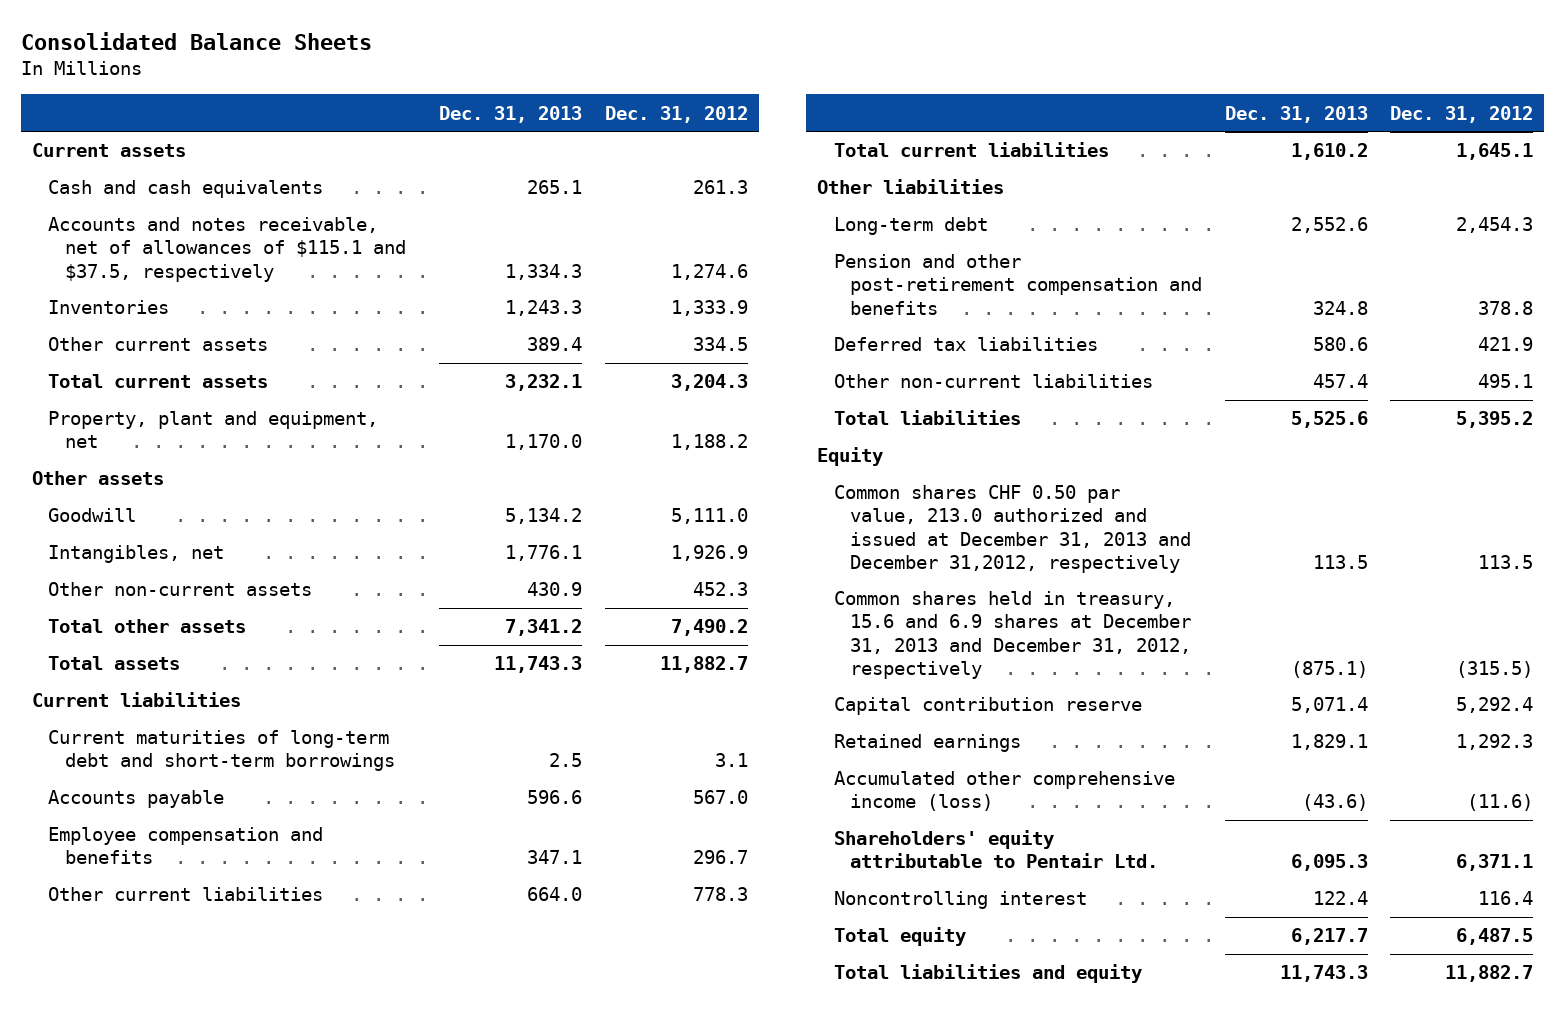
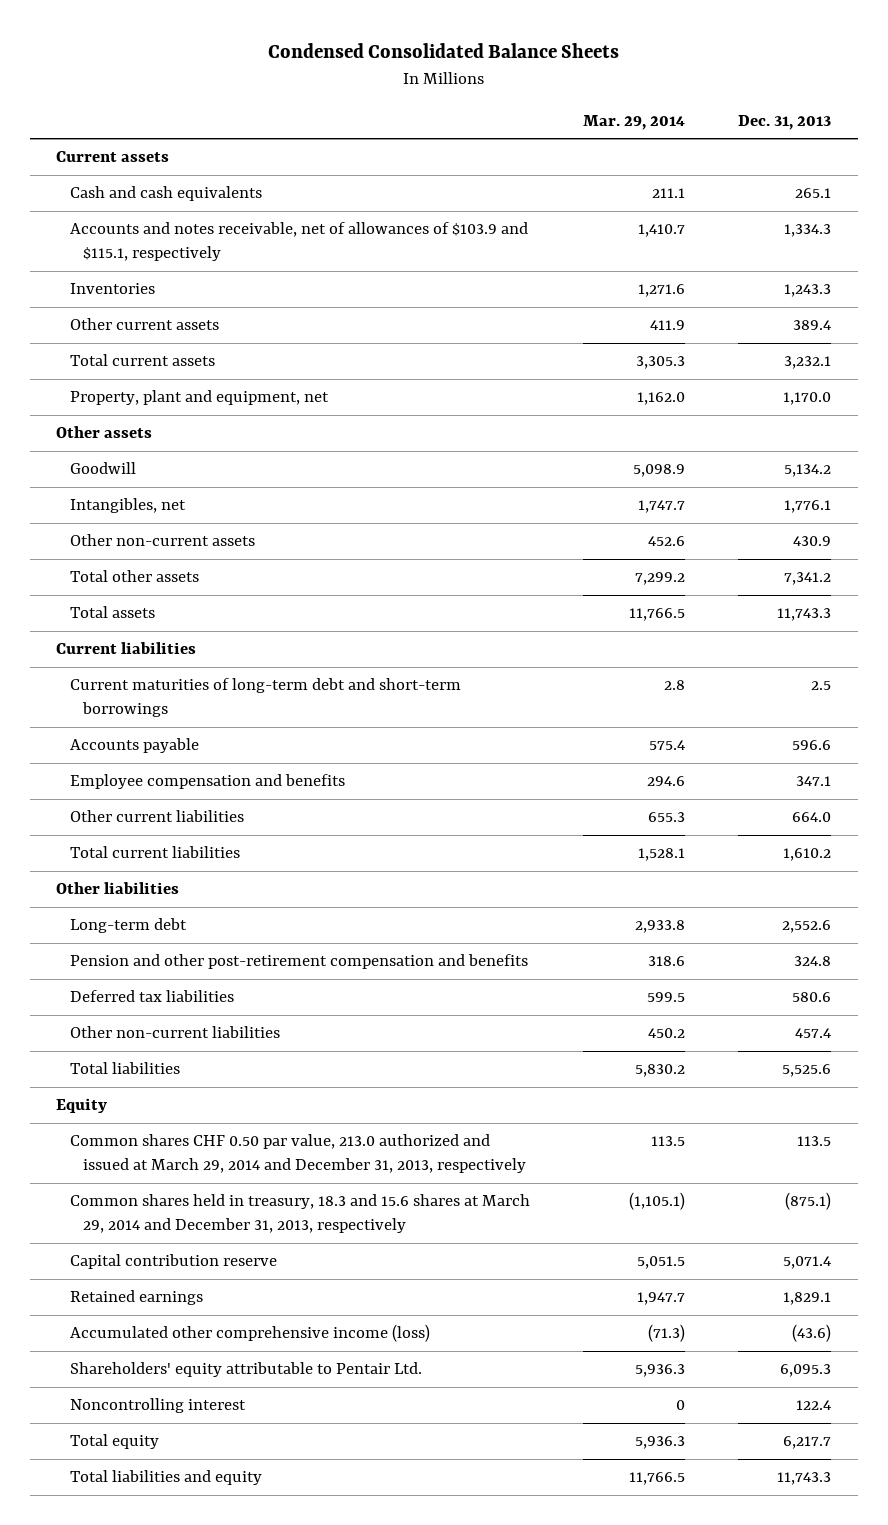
[20,31,372,50] Consolidated Balance Sheets -> [267,43,619,59] Condensed Consolidated Balance Sheets
[604,105,748,123] Dec. 31, 2012 -> none
none -> [583,114,686,130] Mar. 29, 2014
[48,217,407,282] Accounts and notes receivable, net of allowances of $115.1 and $37.5, respectively -> [69,222,528,261] Accounts and notes receivable, net of allowances of $103.9 and $115.1, respectively
[833,485,1192,573] Common shares CHF 0.50 par value, 213.0 authorized and issued at December 31, 2013 and December 31,2012, respectively -> [69,1134,527,1173] Common shares CHF 0.50 par value, 213.0 authorized and issued at March 29, 2014 and December 31, 2013, respectively
[833,591,1192,679] Common shares held in treasury, 15.6 and 6.9 shares at December 31, 2013 and December 31, 2012, respectively -> [69,1194,530,1233] Common shares held in treasury, 18.3 and 15.6 shares at March 29, 2014 and December 31, 2013, respectively

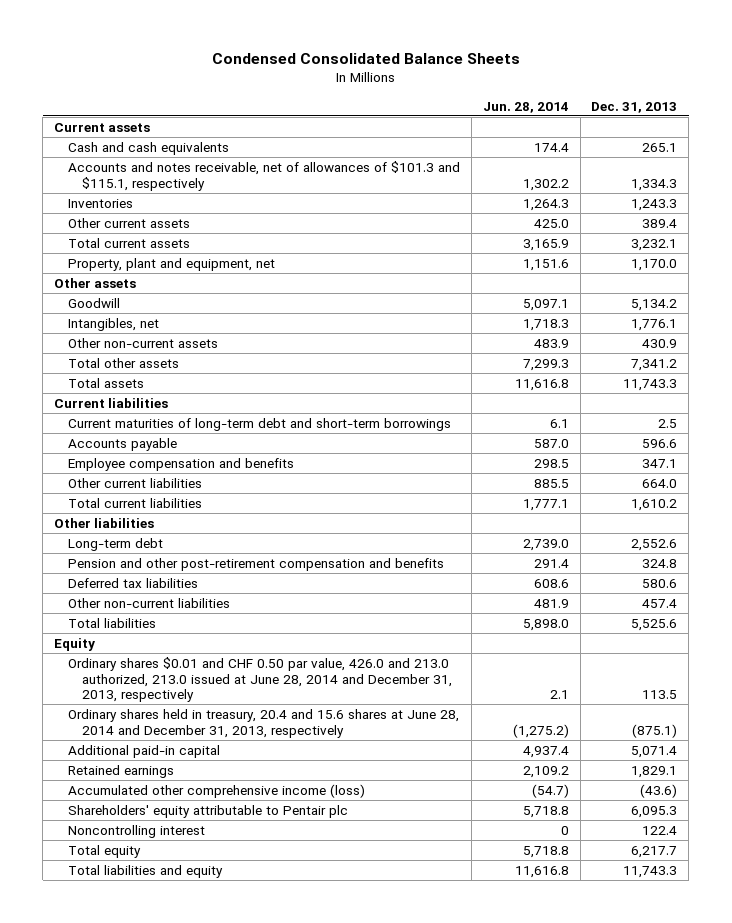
[583,114,686,130] Mar. 29, 2014 -> none
none -> [482,101,569,113] Jun. 28, 2014
[69,222,528,261] Accounts and notes receivable, net of allowances of $103.9 and $115.1, respectively -> [67,160,460,191] Accounts and notes receivable, net of allowances of $101.3 and $115.1, respectively
[69,1134,527,1173] Common shares CHF 0.50 par value, 213.0 authorized and issued at March 29, 2014 and December 31, 2013, respectively -> [67,656,452,703] Ordinary shares $0.01 and CHF 0.50 par value, 426.0 and 213.0 authorized, 213.0 issued at June 28, 2014 and December 31, 2013, respectively
[69,1194,530,1233] Common shares held in treasury, 18.3 and 15.6 shares at March 29, 2014 and December 31, 2013, respectively -> [67,708,459,738] Ordinary shares held in treasury, 20.4 and 15.6 shares at June 28, 2014 and December 31, 2013, respectively
[69,1254,277,1270] Capital contribution reserve -> [67,744,220,758] Additional paid-in capital
[69,1362,422,1378] Shareholders' equity attributable to Pentair Ltd. -> [67,804,348,818] Shareholders' equity attributable to Pentair plc

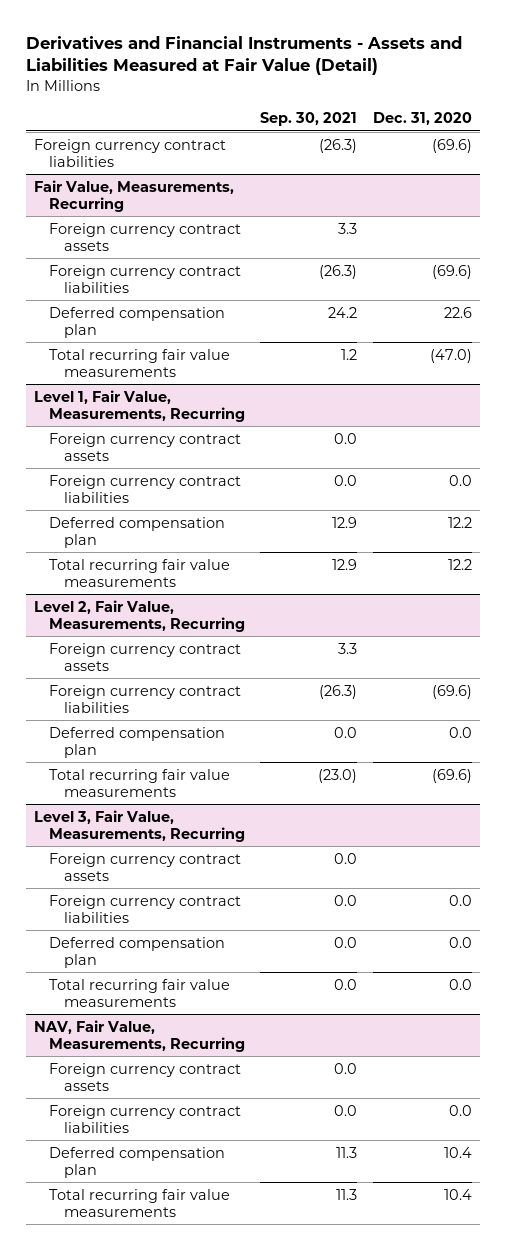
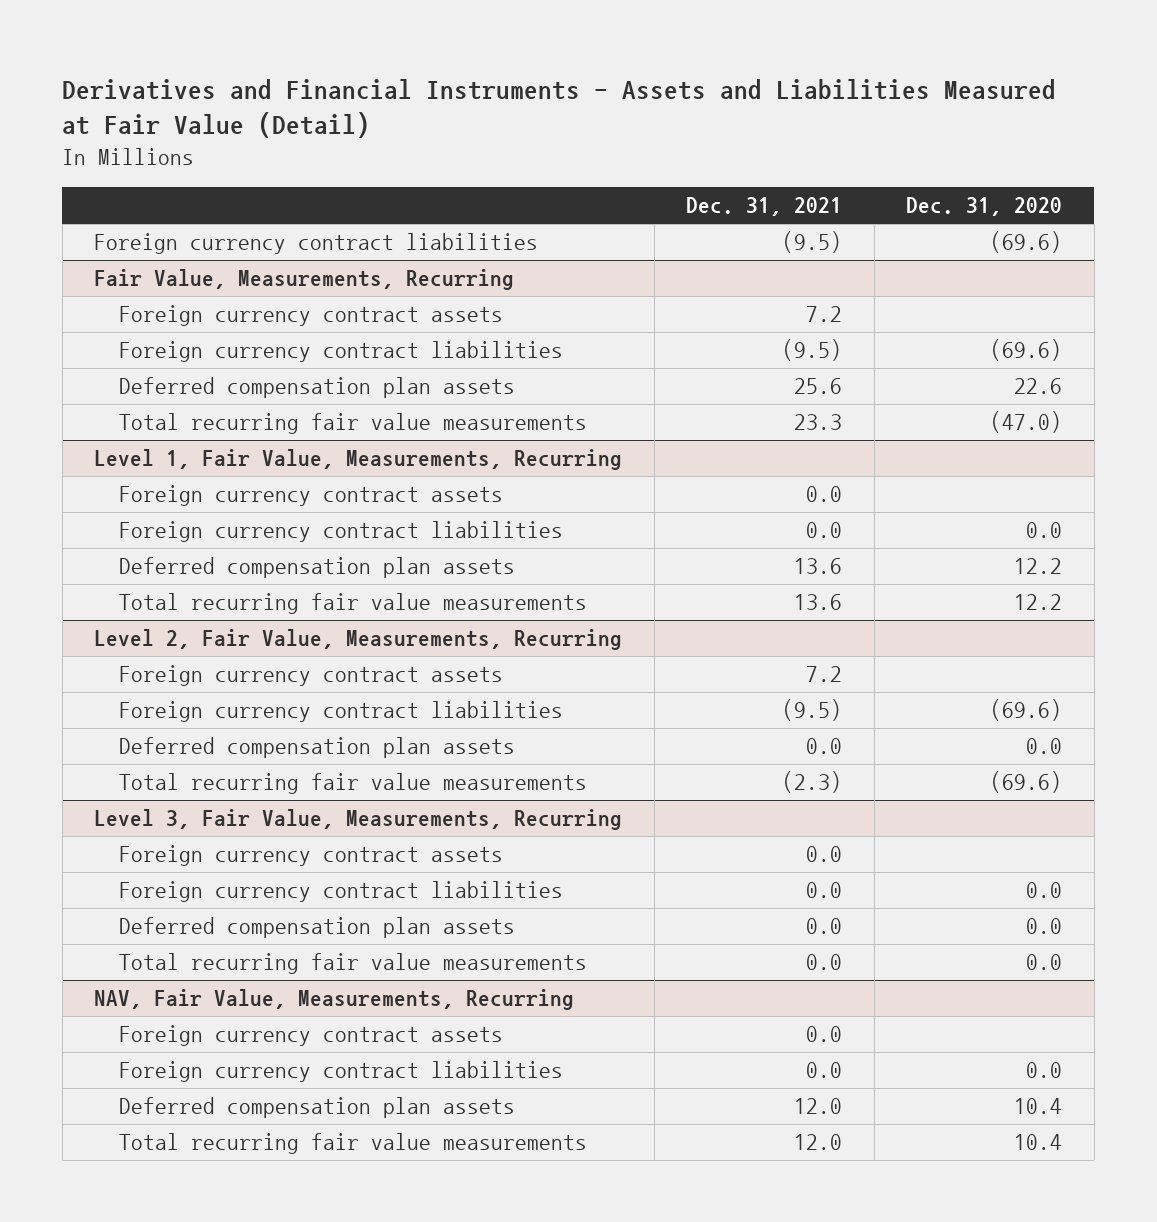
[260,112,358,127] Sep. 30, 2021 -> none
none -> [686,197,843,217] Dec. 31, 2021
[48,306,225,338] Deferred compensation plan -> [118,377,515,399] Deferred compensation plan assets
[48,516,225,548] Deferred compensation plan -> [118,557,515,579] Deferred compensation plan assets
[48,726,225,758] Deferred compensation plan -> [118,737,515,759] Deferred compensation plan assets
[48,936,225,968] Deferred compensation plan -> [118,917,515,939] Deferred compensation plan assets
[48,1146,225,1178] Deferred compensation plan -> [118,1097,515,1119] Deferred compensation plan assets

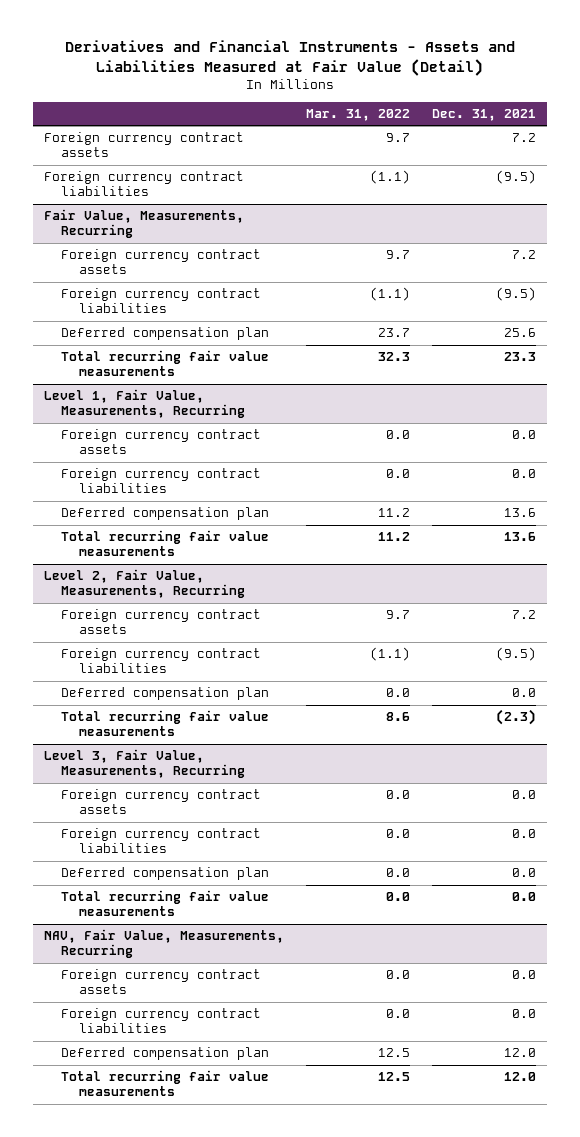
[906,197,1063,217] Dec. 31, 2020 -> none
none -> [305,108,410,121] Mar. 31, 2022
none -> [43,132,244,158] Foreign currency contract assets
[118,377,515,399] Deferred compensation plan assets -> [61,327,270,341] Deferred compensation plan
[118,557,515,579] Deferred compensation plan assets -> [61,507,270,521] Deferred compensation plan
[118,737,515,759] Deferred compensation plan assets -> [61,687,270,701] Deferred compensation plan
[118,917,515,939] Deferred compensation plan assets -> [61,867,270,881] Deferred compensation plan
[118,1097,515,1119] Deferred compensation plan assets -> [61,1047,270,1061] Deferred compensation plan

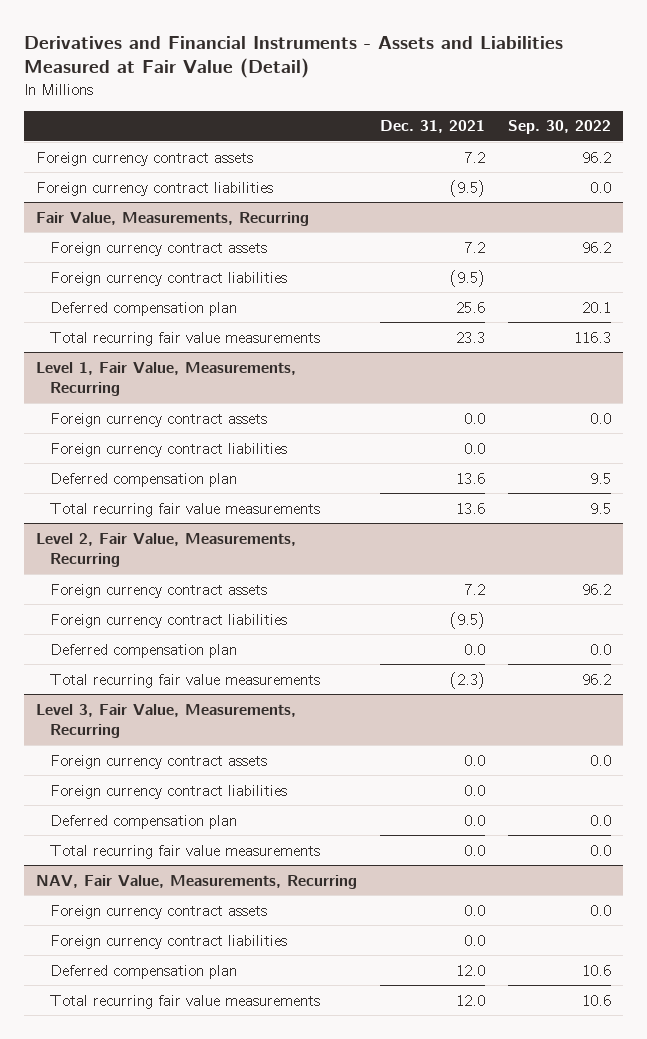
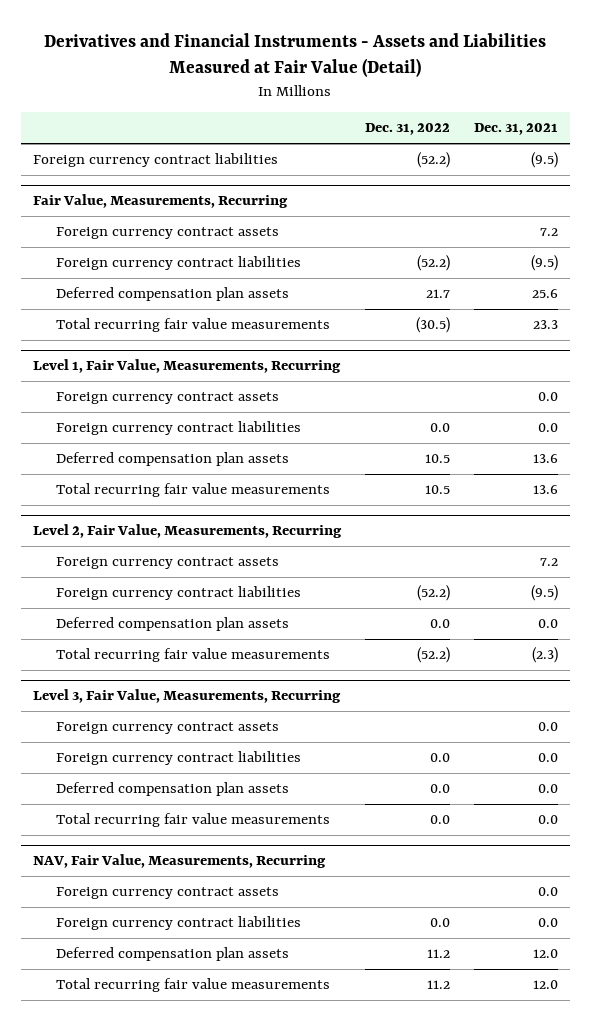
[507,120,611,135] Sep. 30, 2022 -> none
none -> [364,123,450,136] Dec. 31, 2022
[35,151,253,166] Foreign currency contract assets -> none
[49,301,237,316] Deferred compensation plan -> [55,287,289,302] Deferred compensation plan assets
[49,472,237,487] Deferred compensation plan -> [55,452,289,467] Deferred compensation plan assets
[49,643,237,658] Deferred compensation plan -> [55,617,289,632] Deferred compensation plan assets
[49,814,237,829] Deferred compensation plan -> [55,782,289,797] Deferred compensation plan assets
[49,964,237,979] Deferred compensation plan -> [55,947,289,962] Deferred compensation plan assets

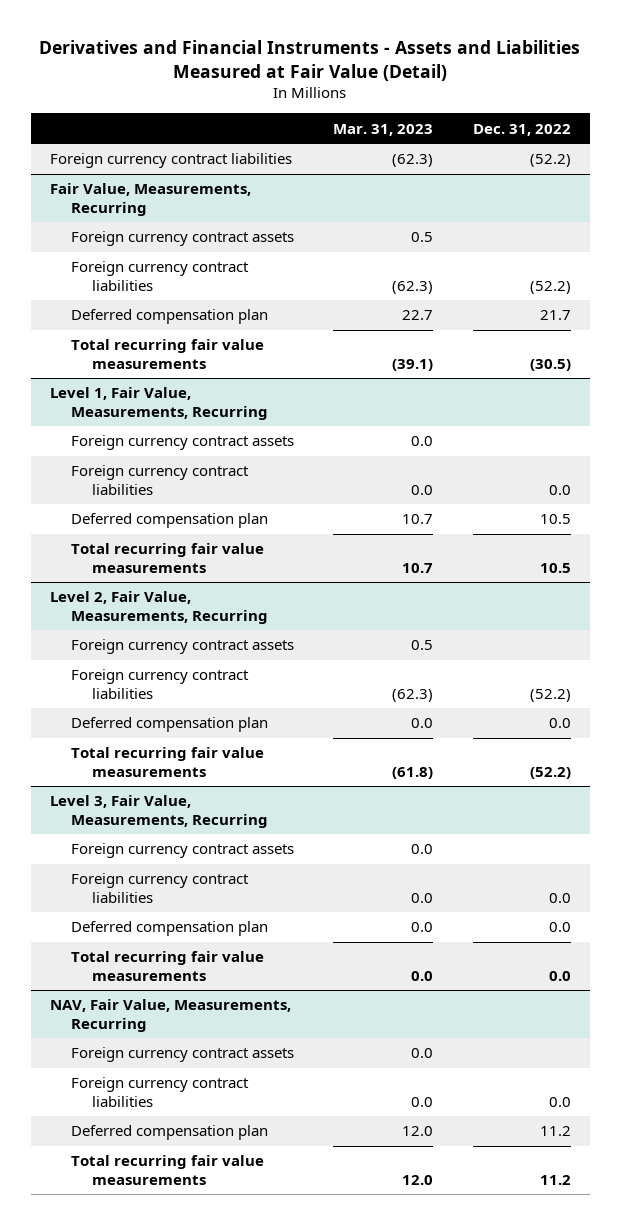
[473,123,558,136] Dec. 31, 2021 -> none
none -> [333,123,434,136] Mar. 31, 2023
[55,287,289,302] Deferred compensation plan assets -> [71,309,269,325] Deferred compensation plan
[55,452,289,467] Deferred compensation plan assets -> [71,513,269,529] Deferred compensation plan
[55,617,289,632] Deferred compensation plan assets -> [71,717,269,733] Deferred compensation plan
[55,782,289,797] Deferred compensation plan assets -> [71,921,269,937] Deferred compensation plan
[55,947,289,962] Deferred compensation plan assets -> [71,1125,269,1141] Deferred compensation plan

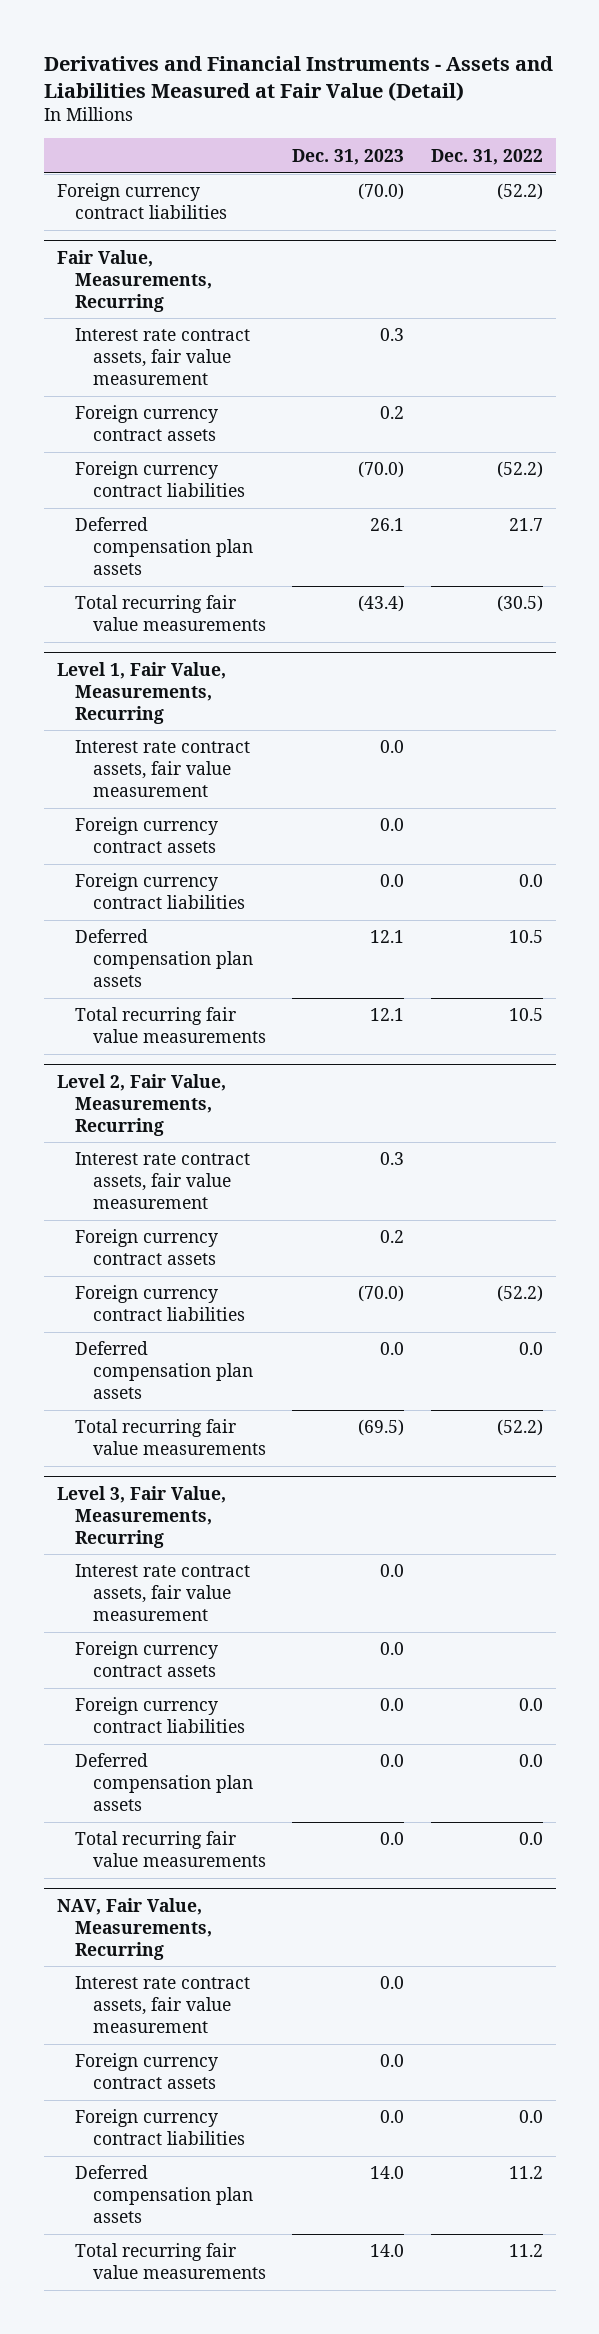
[333,123,434,136] Mar. 31, 2023 -> none
none -> [292,148,405,165] Dec. 31, 2023
none -> [74,328,250,385] Interest rate contract assets, fair value measurement
[71,309,269,325] Deferred compensation plan -> [74,517,253,575] Deferred compensation plan assets
none -> [74,740,250,797] Interest rate contract assets, fair value measurement
[71,513,269,529] Deferred compensation plan -> [74,929,253,987] Deferred compensation plan assets
none -> [74,1152,250,1209] Interest rate contract assets, fair value measurement
[71,717,269,733] Deferred compensation plan -> [74,1341,253,1399] Deferred compensation plan assets
none -> [74,1564,250,1621] Interest rate contract assets, fair value measurement
[71,921,269,937] Deferred compensation plan -> [74,1753,253,1811] Deferred compensation plan assets
none -> [74,1976,250,2033] Interest rate contract assets, fair value measurement
[71,1125,269,1141] Deferred compensation plan -> [74,2165,253,2223] Deferred compensation plan assets

